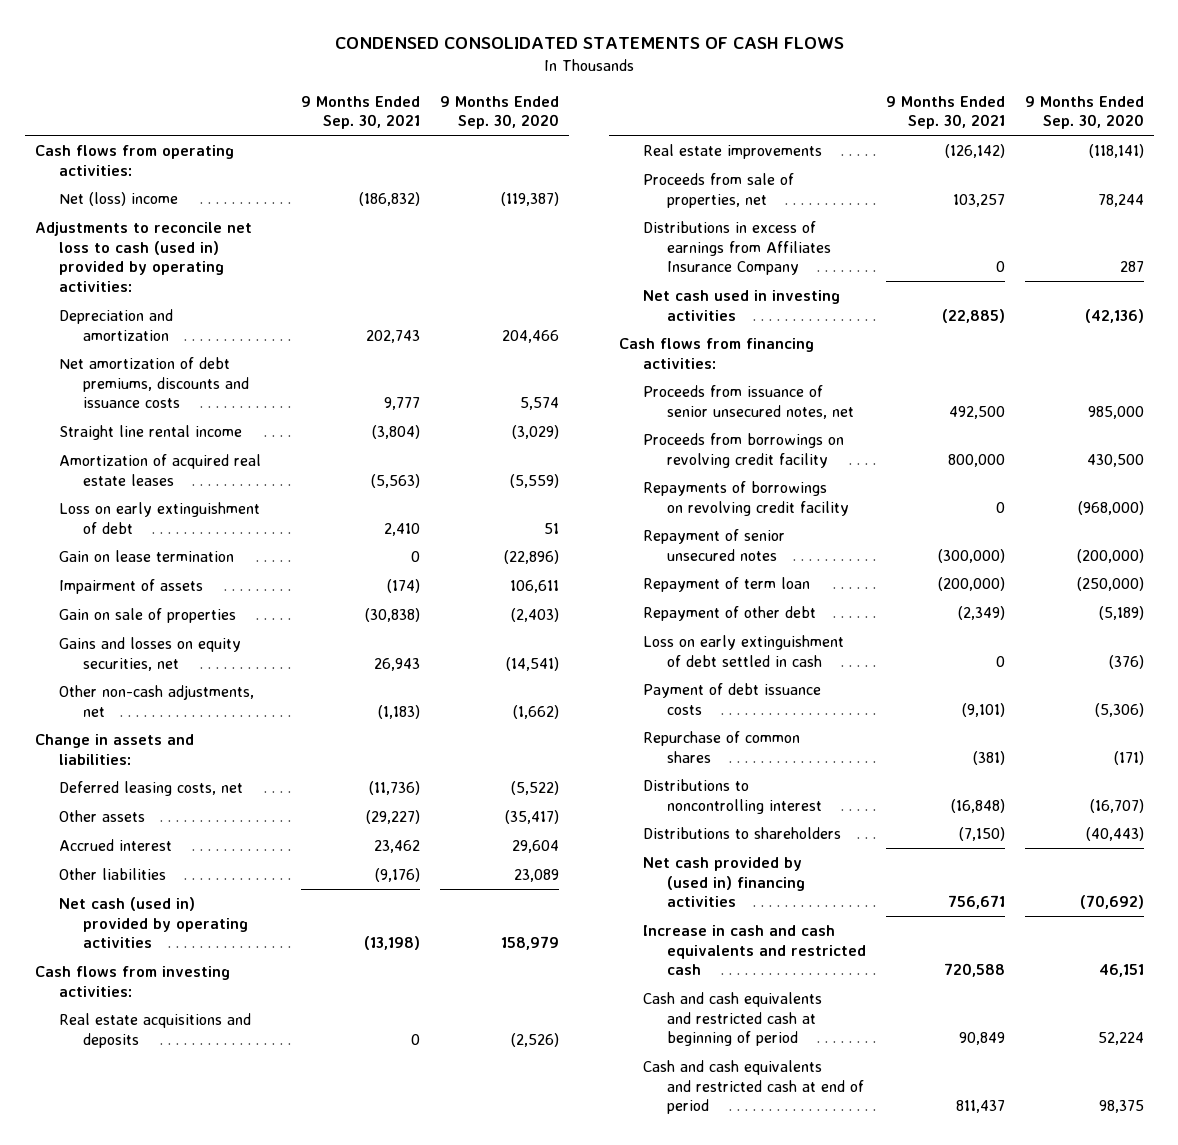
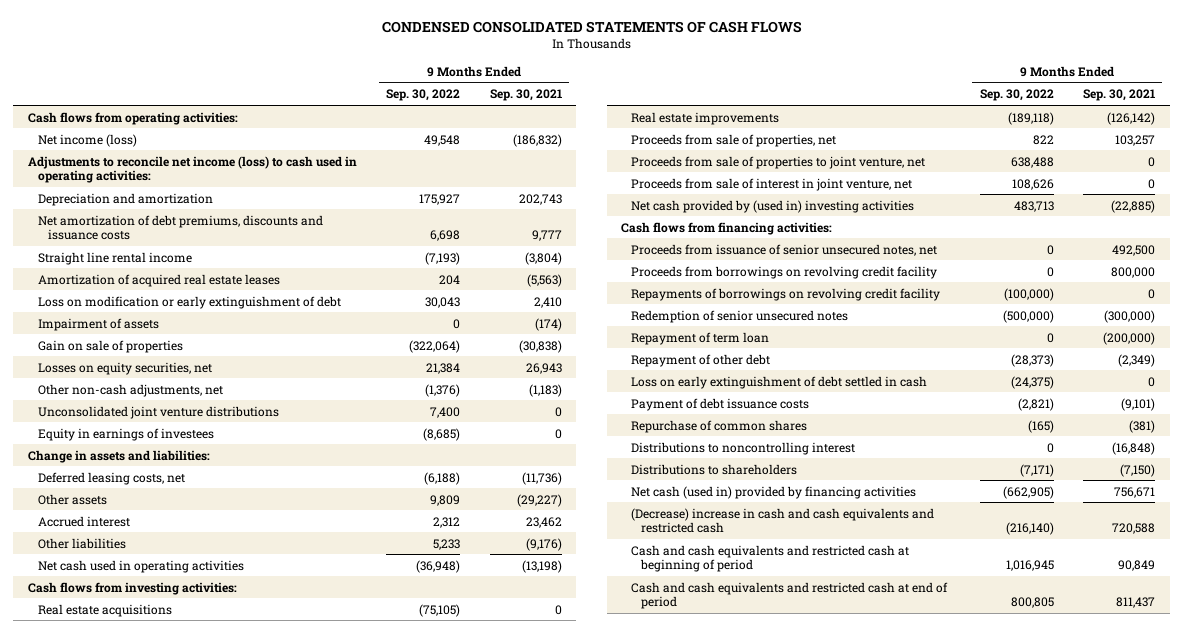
[440,95,560,130] 9 Months Ended Sep. 30, 2020 -> none
none -> [386,89,461,102] Sep. 30, 2022
[58,191,178,206] Net (loss) income -> [38,133,138,147] Net income (loss)
[34,221,252,292] Adjustments to reconcile net loss to cash (used in) provided by operating activities: -> [28,155,358,184] Adjustments to reconcile net income (loss) to cash used in operating activities:
[58,549,234,562] Gain on lease termination -> none
[58,501,260,534] Loss on early extinguishment of debt -> [38,295,342,309] Loss on modification or early extinguishment of debt
[58,636,241,671] Gains and losses on equity securities, net -> [38,361,213,375] Losses on equity securities, net
none -> [38,405,280,419] Unconsolidated joint venture distributions
none -> [38,427,215,441] Equity in earnings of investees
[58,896,248,949] Net cash (used in) provided by operating activities -> [38,559,245,573] Net cash used in operating activities
[58,1012,251,1048] Real estate acquisitions and deposits -> [38,603,173,617] Real estate acquisitions
[642,220,831,276] Distributions in excess of earnings from Affiliates Insurance Company -> none
none -> [631,155,926,169] Proceeds from sale of properties to joint venture, net
none -> [631,177,913,191] Proceeds from sale of interest in joint venture, net
[642,289,840,321] Net cash used in investing activities -> [631,199,915,213] Net cash provided by (used in) investing activities
[642,528,785,561] Repayment of senior unsecured notes -> [631,309,849,323] Redemption of senior unsecured notes
[642,856,805,908] Net cash provided by (used in) financing activities -> [631,485,917,499] Net cash (used in) provided by financing activities
[642,924,866,976] Increase in cash and cash equivalents and restricted cash -> [631,507,935,534] (Decrease) increase in cash and cash equivalents and restricted cash

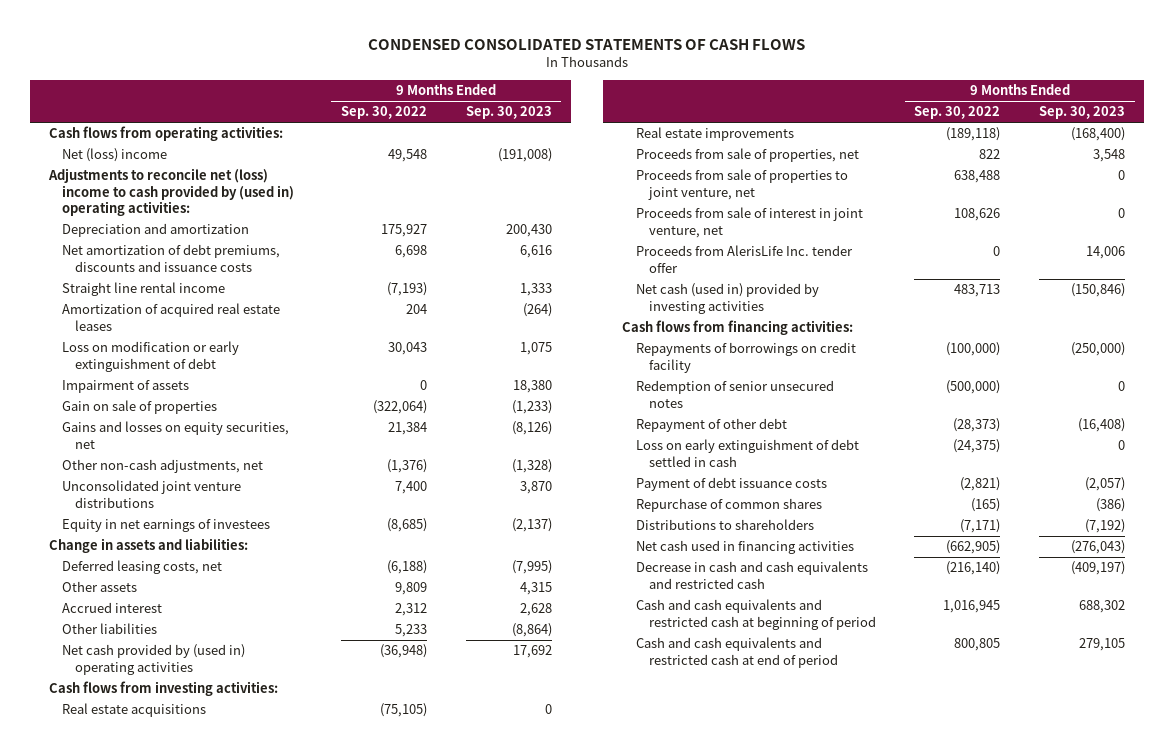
[489,89,562,102] Sep. 30, 2021 -> none
none -> [465,106,552,120] Sep. 30, 2023
[38,133,138,147] Net income (loss) -> [62,148,168,163] Net (loss) income
[28,155,358,184] Adjustments to reconcile net income (loss) to cash used in operating activities: -> [47,168,295,217] Adjustments to reconcile net (loss) income to cash provided by (used in) operating activities:
[38,361,213,375] Losses on equity securities, net -> [62,421,290,449] Gains and losses on equity securities, net
[38,427,215,441] Equity in earnings of investees -> [62,519,271,533] Equity in net earnings of investees
[38,559,245,573] Net cash used in operating activities -> [62,644,246,675] Net cash provided by (used in) operating activities
none -> [635,245,853,273] Proceeds from AlerisLife Inc. tender offer
[631,199,915,213] Net cash provided by (used in) investing activities -> [635,283,819,314] Net cash (used in) provided by investing activities
[631,243,938,256] Proceeds from issuance of senior unsecured notes, net -> none
[631,265,938,279] Proceeds from borrowings on revolving credit facility -> none
[631,287,941,301] Repayments of borrowings on revolving credit facility -> [635,342,856,373] Repayments of borrowings on credit facility
[631,331,770,345] Repayment of term loan -> none
[631,441,856,455] Distributions to noncontrolling interest -> none
[631,485,917,499] Net cash (used in) provided by financing activities -> [635,540,854,555] Net cash used in financing activities
[631,507,935,534] (Decrease) increase in cash and cash equivalents and restricted cash -> [635,561,868,589] Decrease in cash and cash equivalents and restricted cash

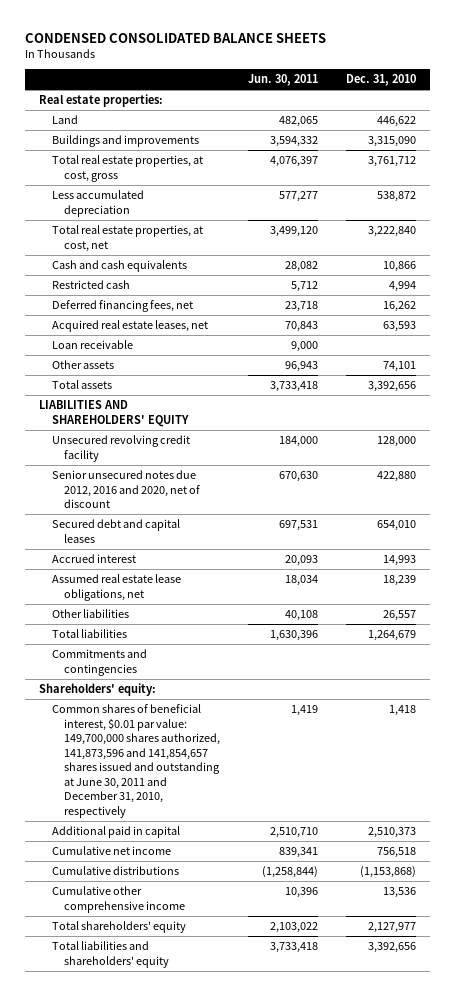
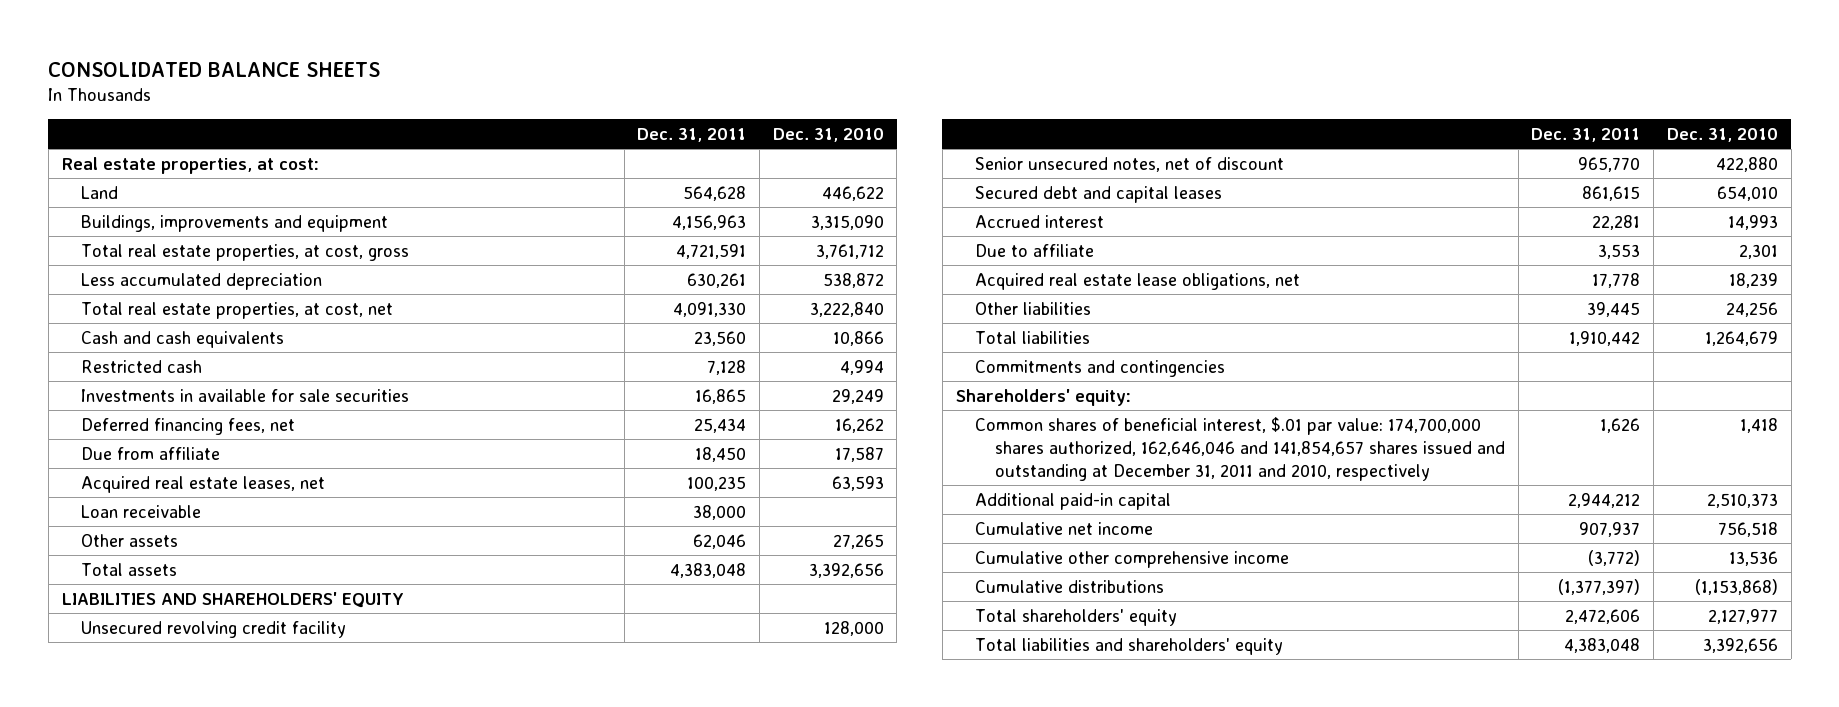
[25,32,327,43] CONDENSED CONSOLIDATED BALANCE SHEETS -> [48,61,381,77] CONSOLIDATED BALANCE SHEETS
[248,74,319,87] Jun. 30, 2011 -> none
none -> [637,128,747,143] Dec. 31, 2011
[39,94,164,108] Real estate properties: -> [61,156,319,174] Real estate properties, at cost:
[51,135,199,148] Buildings and improvements -> [81,214,389,232] Buildings, improvements and equipment
none -> [81,388,410,402] Investments in available for sale securities
none -> [81,446,221,460] Due from affiliate
[383,361,417,373] 74,101 -> [832,533,884,549] 27,265
[51,470,201,509] Senior unsecured notes due 2012, 2016 and 2020, net of discount -> [975,156,1285,172] Senior unsecured notes, net of discount
none -> [975,243,1095,257] Due to affiliate
[51,574,181,601] Assumed real estate lease obligations, net -> [975,272,1301,290] Acquired real estate lease obligations, net
[383,610,417,622] 26,557 -> [1725,301,1778,317] 24,256
[51,704,221,818] Common shares of beneficial interest, $0.01 par value: 149,700,000 shares authorized, 141,873,596 and 141,854,657 shares issued and outstanding at June 30, 2011 and December 31, 2010, respectively -> [975,416,1506,482] Common shares of beneficial interest, $.01 par value: 174,700,000 shares authorized, 162,646,046 and 141,854,657 shares issued and outstanding at December 31, 2011 and 2010, respectively
[51,826,180,839] Additional paid in capital -> [975,492,1172,510] Additional paid-in capital
[51,866,179,876] Cumulative distributions -> [975,579,1165,593] Cumulative distributions

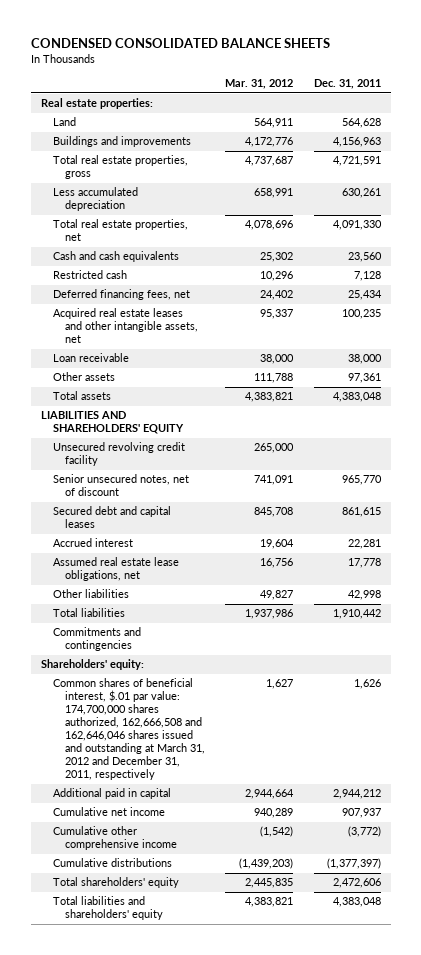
[48,61,381,77] CONSOLIDATED BALANCE SHEETS -> [30,37,330,48] CONDENSED CONSOLIDATED BALANCE SHEETS
[772,128,884,143] Dec. 31, 2010 -> none
none -> [225,79,294,90] Mar. 31, 2012
[61,156,319,174] Real estate properties, at cost: -> [40,98,153,110] Real estate properties:
[81,214,389,232] Buildings, improvements and equipment -> [52,136,191,148] Buildings and improvements
[81,243,410,261] Total real estate properties, at cost, gross -> [52,155,188,180] Total real estate properties, gross
[81,301,394,319] Total real estate properties, at cost, net -> [52,219,188,242] Total real estate properties, net
[81,388,410,402] Investments in available for sale securities -> none
[81,446,221,460] Due from affiliate -> none
[81,475,326,493] Acquired real estate leases, net -> [52,308,198,344] Acquired real estate leases and other intangible assets, net
[693,533,747,549] 62,046 -> [347,373,381,384] 97,361
[975,243,1095,257] Due to affiliate -> none
[975,272,1301,290] Acquired real estate lease obligations, net -> [52,557,179,582] Assumed real estate lease obligations, net
[1587,301,1641,317] 39,445 -> [347,590,381,601] 42,998
[975,416,1506,482] Common shares of beneficial interest, $.01 par value: 174,700,000 shares authorized, 162,646,046 and 141,854,657 shares issued and outstanding at December 31, 2011 and 2010, respectively -> [52,678,205,781] Common shares of beneficial interest, $.01 par value: 174,700,000 shares authorized, 162,666,508 and 162,646,046 shares issued and outstanding at March 31, 2012 and December 31, 2011, respectively
[975,492,1172,510] Additional paid-in capital -> [52,788,171,800] Additional paid in capital

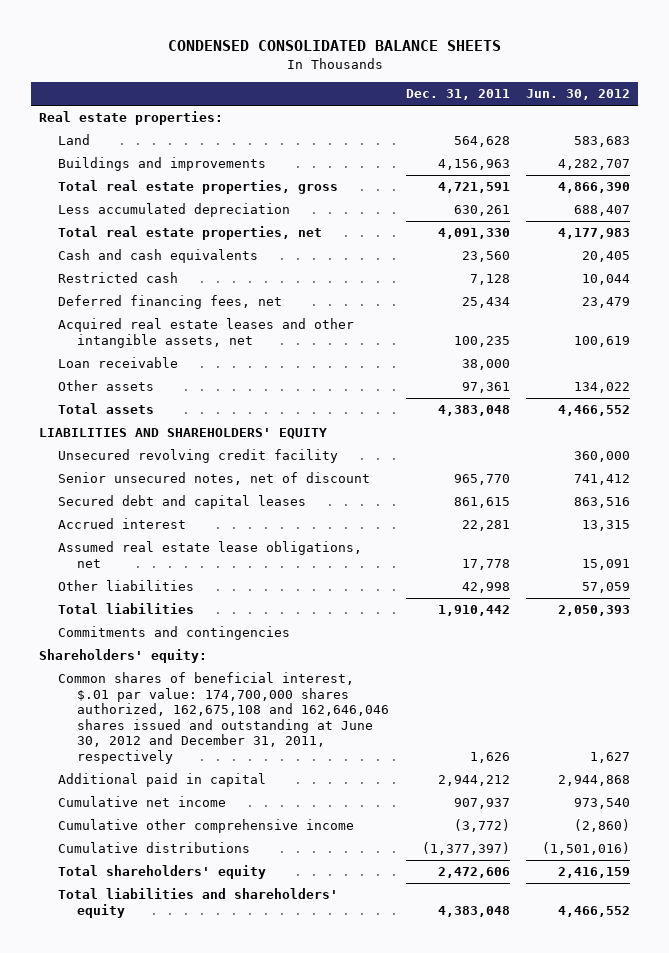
[225,79,294,90] Mar. 31, 2012 -> none
none -> [526,89,631,101] Jun. 30, 2012
[52,678,205,781] Common shares of beneficial interest, $.01 par value: 174,700,000 shares authorized, 162,666,508 and 162,646,046 shares issued and outstanding at March 31, 2012 and December 31, 2011, respectively -> [58,672,390,764] Common shares of beneficial interest, $.01 par value: 174,700,000 shares authorized, 162,675,108 and 162,646,046 shares issued and outstanding at June 30, 2012 and December 31, 2011, respectively

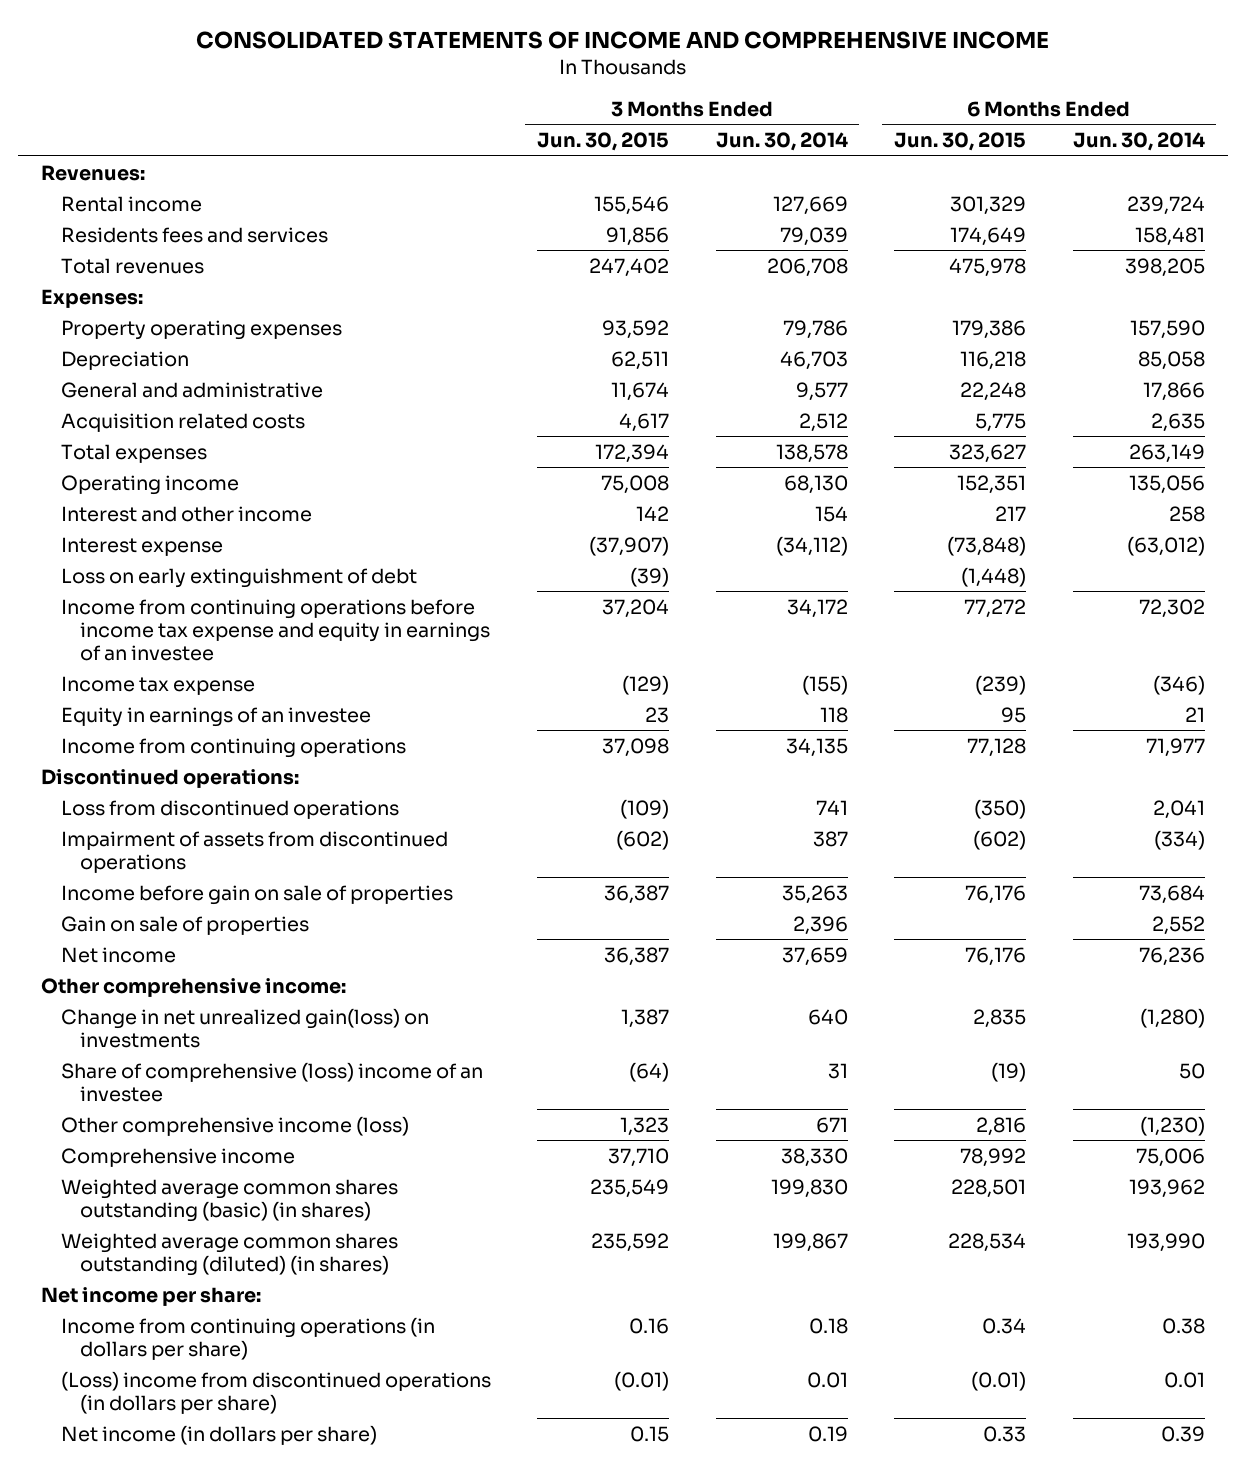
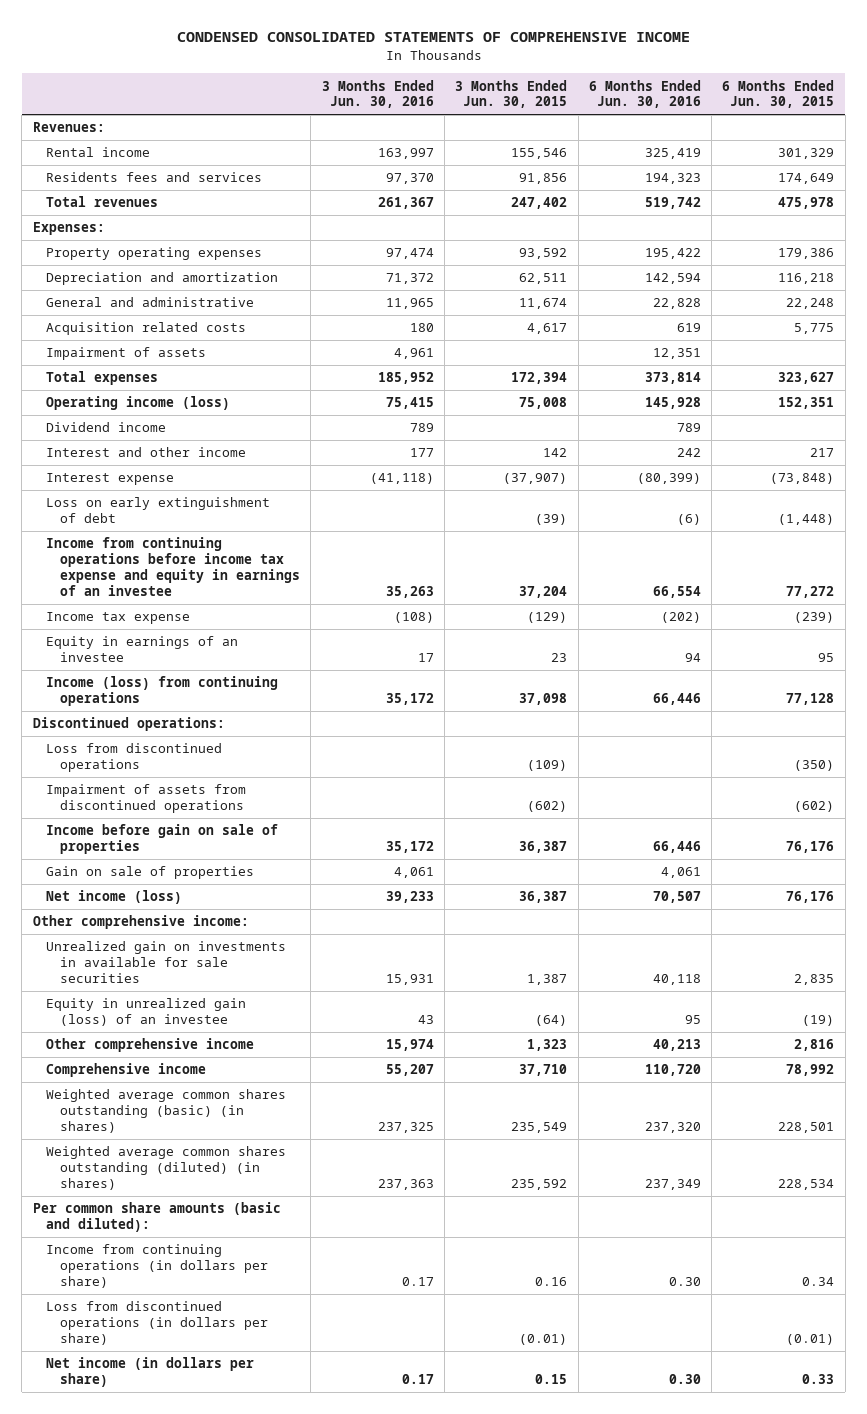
[195,30,1049,49] CONSOLIDATED STATEMENTS OF INCOME AND COMPREHENSIVE INCOME -> [176,32,690,43] CONDENSED CONSOLIDATED STATEMENTS OF COMPREHENSIVE INCOME
[715,132,848,152] Jun. 30, 2014 -> none
[1072,132,1205,152] Jun. 30, 2014 -> none
none -> [321,79,434,109] 3 Months Ended Jun. 30, 2016
none -> [588,79,701,109] 6 Months Ended Jun. 30, 2016
[60,350,189,370] Depreciation -> [46,272,279,286] Depreciation and amortization
none -> [46,347,207,361] Impairment of assets
[60,474,239,495] Operating income -> [46,396,231,411] Operating income (loss)
none -> [46,422,167,433] Dividend income
[60,737,406,758] Income from continuing operations -> [46,676,279,707] Income (loss) from continuing operations
[60,946,176,963] Net income -> [46,890,183,905] Net income (loss)
[60,1007,429,1048] Change in net unrealized gain(loss) on investments -> [46,941,287,983] Unrealized gain on investments in available for sale securities
[60,1061,483,1102] Share of comprehensive (loss) income of an investee -> [46,998,247,1027] Equity in unrealized gain (loss) of an investee
[60,1115,409,1136] Other comprehensive income (loss) -> [46,1038,255,1053] Other comprehensive income
[40,1286,261,1306] Net income per share: -> [32,1202,281,1233] Per common share amounts (basic and diluted):
[60,1370,491,1414] (Loss) income from discontinued operations (in dollars per share) -> [46,1301,268,1345] Loss from discontinued operations (in dollars per share)

